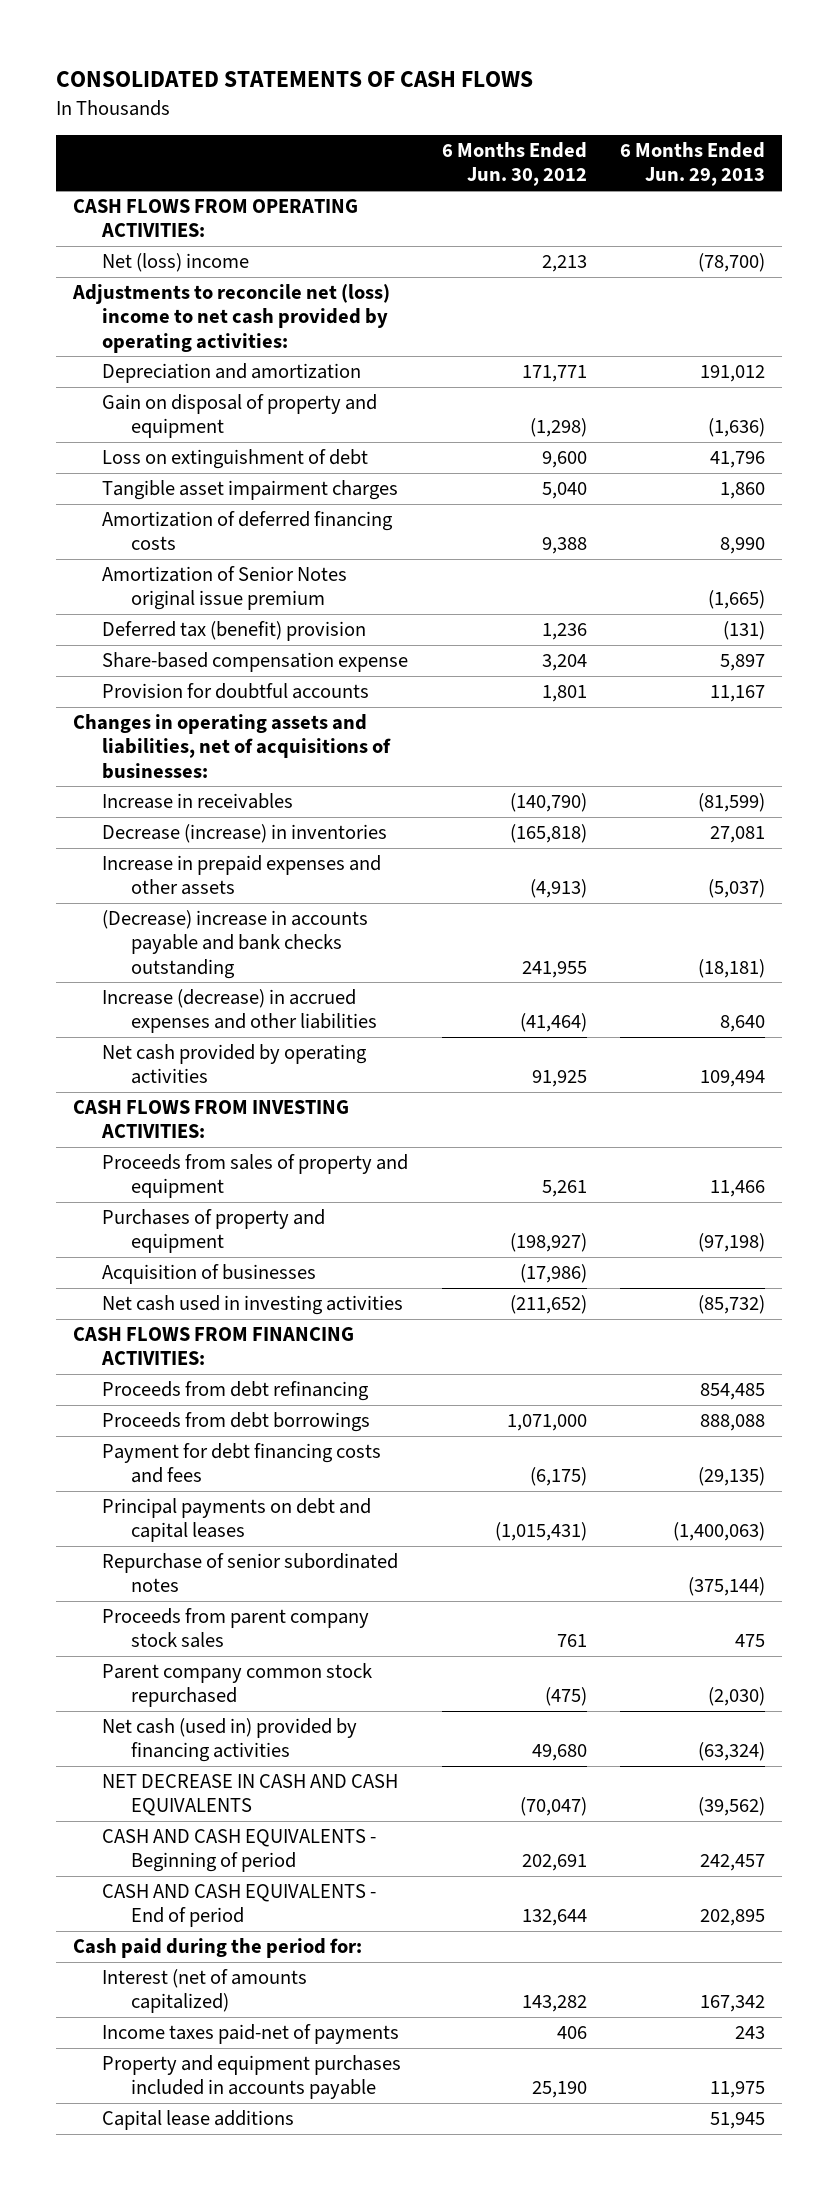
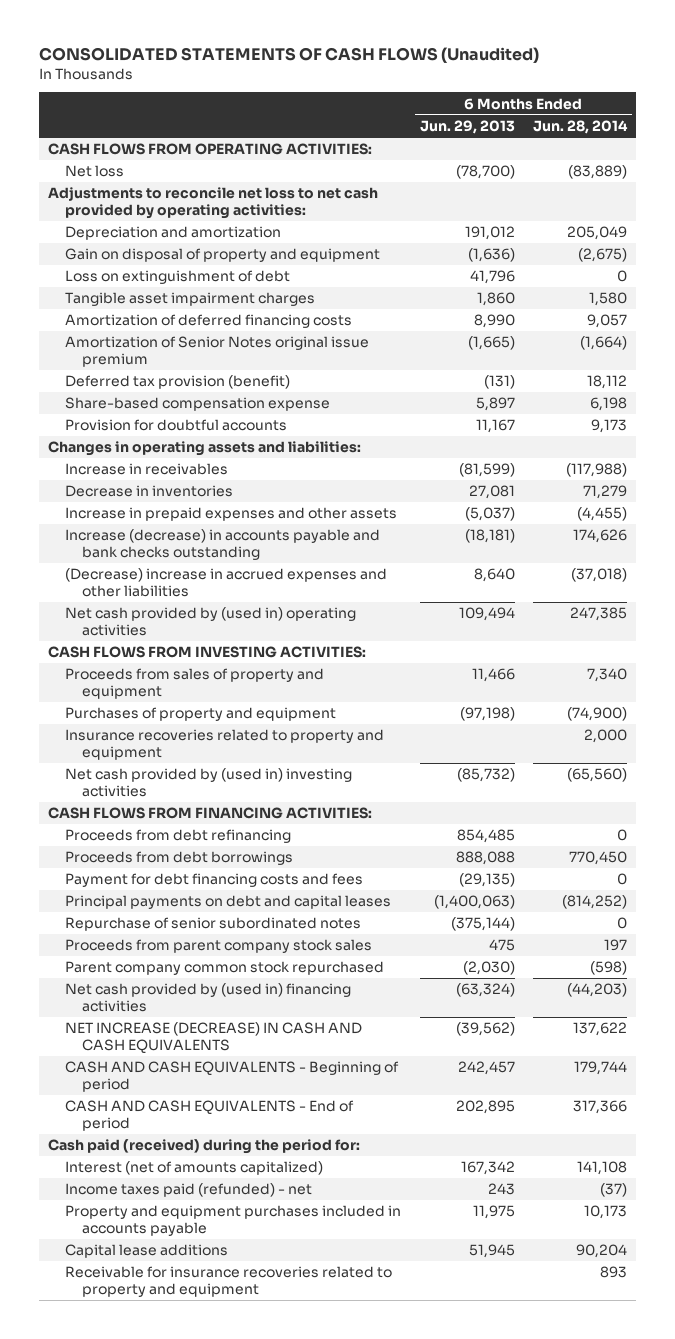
[56,71,534,88] CONSOLIDATED STATEMENTS OF CASH FLOWS -> [38,47,539,64] CONSOLIDATED STATEMENTS OF CASH FLOWS (Unaudited)
[441,142,587,187] 6 Months Ended Jun. 30, 2012 -> none
none -> [533,120,629,135] Jun. 28, 2014
[102,253,250,273] Net (loss) income -> [65,165,125,178] Net loss
[71,284,390,353] Adjustments to reconcile net (loss) income to net cash provided by operating activities: -> [47,187,378,220] Adjustments to reconcile net loss to net cash provided by operating activities:
[102,621,367,642] Deferred tax (benefit) provision -> [65,375,291,390] Deferred tax provision (benefit)
[72,714,392,779] Changes in operating assets and liabilities, net of acquisitions of businesses: -> [47,441,361,457] Changes in operating assets and liabilities:
[102,824,388,844] Decrease (increase) in inventories -> [65,485,234,498] Decrease in inventories
[102,910,369,979] (Decrease) increase in accounts payable and bank checks outstanding -> [65,529,381,561] Increase (decrease) in accounts payable and bank checks outstanding
[102,989,378,1034] Increase (decrease) in accrued expenses and other liabilities -> [65,568,388,598] (Decrease) increase in accrued expenses and other liabilities
[102,1044,368,1085] Net cash provided by operating activities -> [65,607,357,637] Net cash provided by (used in) operating activities
[102,1264,317,1285] Acquisition of businesses -> none
none -> [65,729,385,761] Insurance recoveries related to property and equipment
[102,1295,404,1316] Net cash used in investing activities -> [65,768,353,798] Net cash provided by (used in) investing activities
[102,1718,358,1763] Net cash (used in) provided by financing activities -> [65,983,352,1013] Net cash provided by (used in) financing activities
[102,1774,399,1817] NET DECREASE IN CASH AND CASH EQUIVALENTS -> [65,1022,363,1054] NET INCREASE (DECREASE) IN CASH AND CASH EQUIVALENTS
[72,1938,362,1959] Cash paid during the period for: -> [47,1139,360,1155] Cash paid (received) during the period for:
[102,2024,400,2045] Income taxes paid-net of payments -> [65,1183,313,1198] Income taxes paid (refunded) - net
none -> [65,1266,393,1298] Receivable for insurance recoveries related to property and equipment

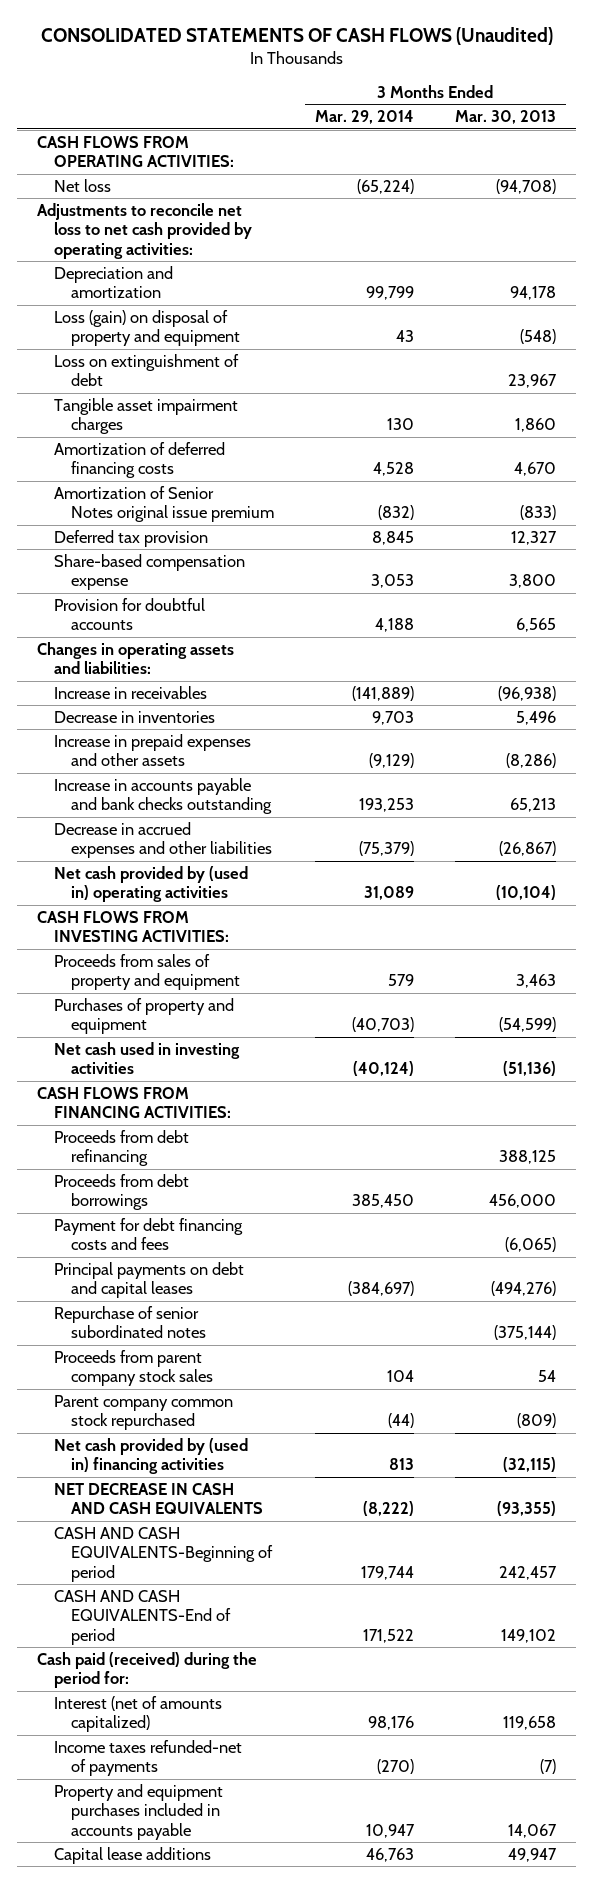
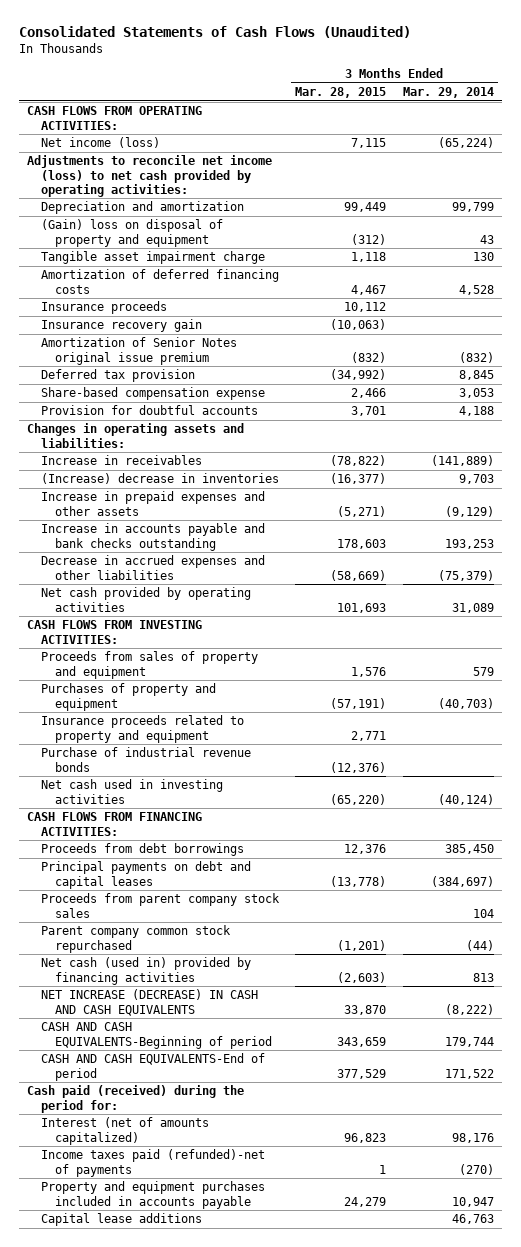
[40,26,553,45] CONSOLIDATED STATEMENTS OF CASH FLOWS (Unaudited) -> [18,26,411,39] Consolidated Statements of Cash Flows (Unaudited)
[454,110,556,125] Mar. 30, 2013 -> none
none -> [295,87,387,99] Mar. 28, 2015
[54,178,112,192] Net loss -> [41,137,161,149] Net income (loss)
[37,202,253,260] Adjustments to reconcile net loss to net cash provided by operating activities: -> [26,155,272,197] Adjustments to reconcile net income (loss) to net cash provided by operating activities:
[54,353,240,387] Loss on extinguishment of debt -> none
[54,309,241,347] Loss (gain) on disposal of property and equipment -> [41,219,224,247] (Gain) loss on disposal of property and equipment
[54,397,239,435] Tangible asset impairment charges -> [41,251,266,265] Tangible asset impairment charge
none -> [41,301,168,315] Insurance proceeds
none -> [41,319,203,333] Insurance recovery gain
[54,710,216,723] Decrease in inventories -> [41,473,280,485] (Increase) decrease in inventories
[54,865,249,903] Net cash provided by (used in) operating activities -> [41,587,252,612] Net cash provided by operating activities
none -> [41,715,245,743] Insurance proceeds related to property and equipment
none -> [41,747,252,772] Purchase of industrial revenue bonds
[54,1129,190,1167] Proceeds from debt refinancing -> none
[54,1217,244,1251] Payment for debt financing costs and fees -> none
[54,1305,207,1339] Repurchase of senior subordinated notes -> none
[54,1437,249,1475] Net cash provided by (used in) financing activities -> [41,957,252,985] Net cash (used in) provided by financing activities
[54,1482,264,1515] NET DECREASE IN CASH AND CASH EQUIVALENTS -> [41,989,259,1016] NET INCREASE (DECREASE) IN CASH AND CASH EQUIVALENTS
[54,1739,243,1777] Income taxes refunded-net of payments -> [41,1149,266,1177] Income taxes paid (refunded)-net of payments

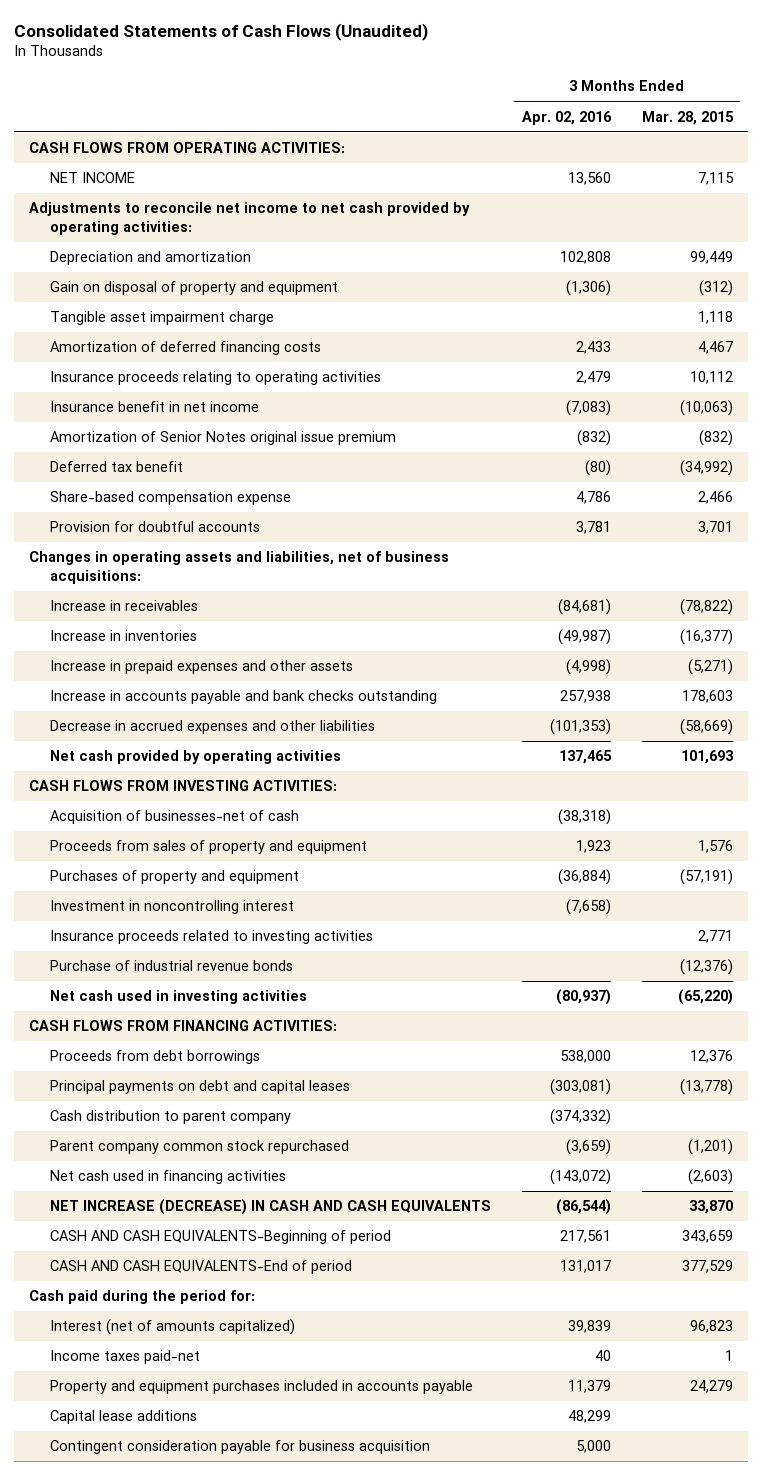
[402,87,494,99] Mar. 29, 2014 -> none
none -> [521,110,612,125] Apr. 02, 2016
[41,137,161,149] Net income (loss) -> [49,172,135,184] NET INCOME
[26,155,272,197] Adjustments to reconcile net income (loss) to net cash provided by operating activities: -> [29,202,471,236] Adjustments to reconcile net income to net cash provided by operating activities:
[41,219,224,247] (Gain) loss on disposal of property and equipment -> [49,281,338,296] Gain on disposal of property and equipment
[41,301,168,315] Insurance proceeds -> [49,371,381,386] Insurance proceeds relating to operating activities
[41,319,203,333] Insurance recovery gain -> [49,401,259,413] Insurance benefit in net income
[41,369,196,383] Deferred tax provision -> [49,461,183,473] Deferred tax benefit
[26,423,244,448] Changes in operating assets and liabilities: -> [29,551,450,585] Changes in operating assets and liabilities, net of business acquisitions:
[41,473,280,485] (Increase) decrease in inventories -> [49,630,197,642] Increase in inventories
none -> [49,810,299,825] Acquisition of businesses-net of cash
none -> [49,900,294,915] Investment in noncontrolling interest
[41,715,245,743] Insurance proceeds related to property and equipment -> [49,930,373,945] Insurance proceeds related to investing activities
[41,893,281,918] Proceeds from parent company stock sales -> none
none -> [49,1110,291,1125] Cash distribution to parent company
[41,957,252,985] Net cash (used in) provided by financing activities -> [49,1170,286,1185] Net cash used in financing activities
[26,1085,244,1113] Cash paid (received) during the period for: -> [29,1290,256,1305] Cash paid during the period for:
[41,1149,266,1177] Income taxes paid (refunded)-net of payments -> [49,1350,200,1365] Income taxes paid-net
none -> [49,1440,430,1455] Contingent consideration payable for business acquisition

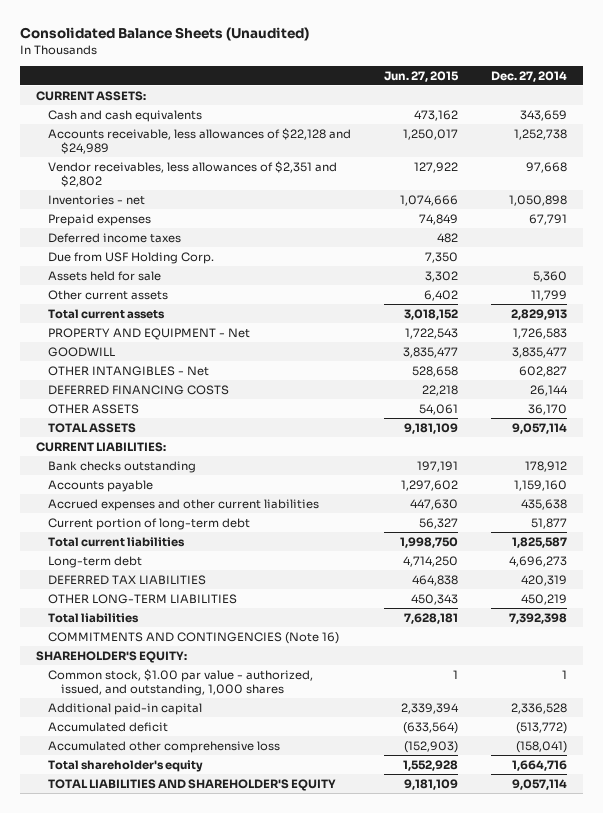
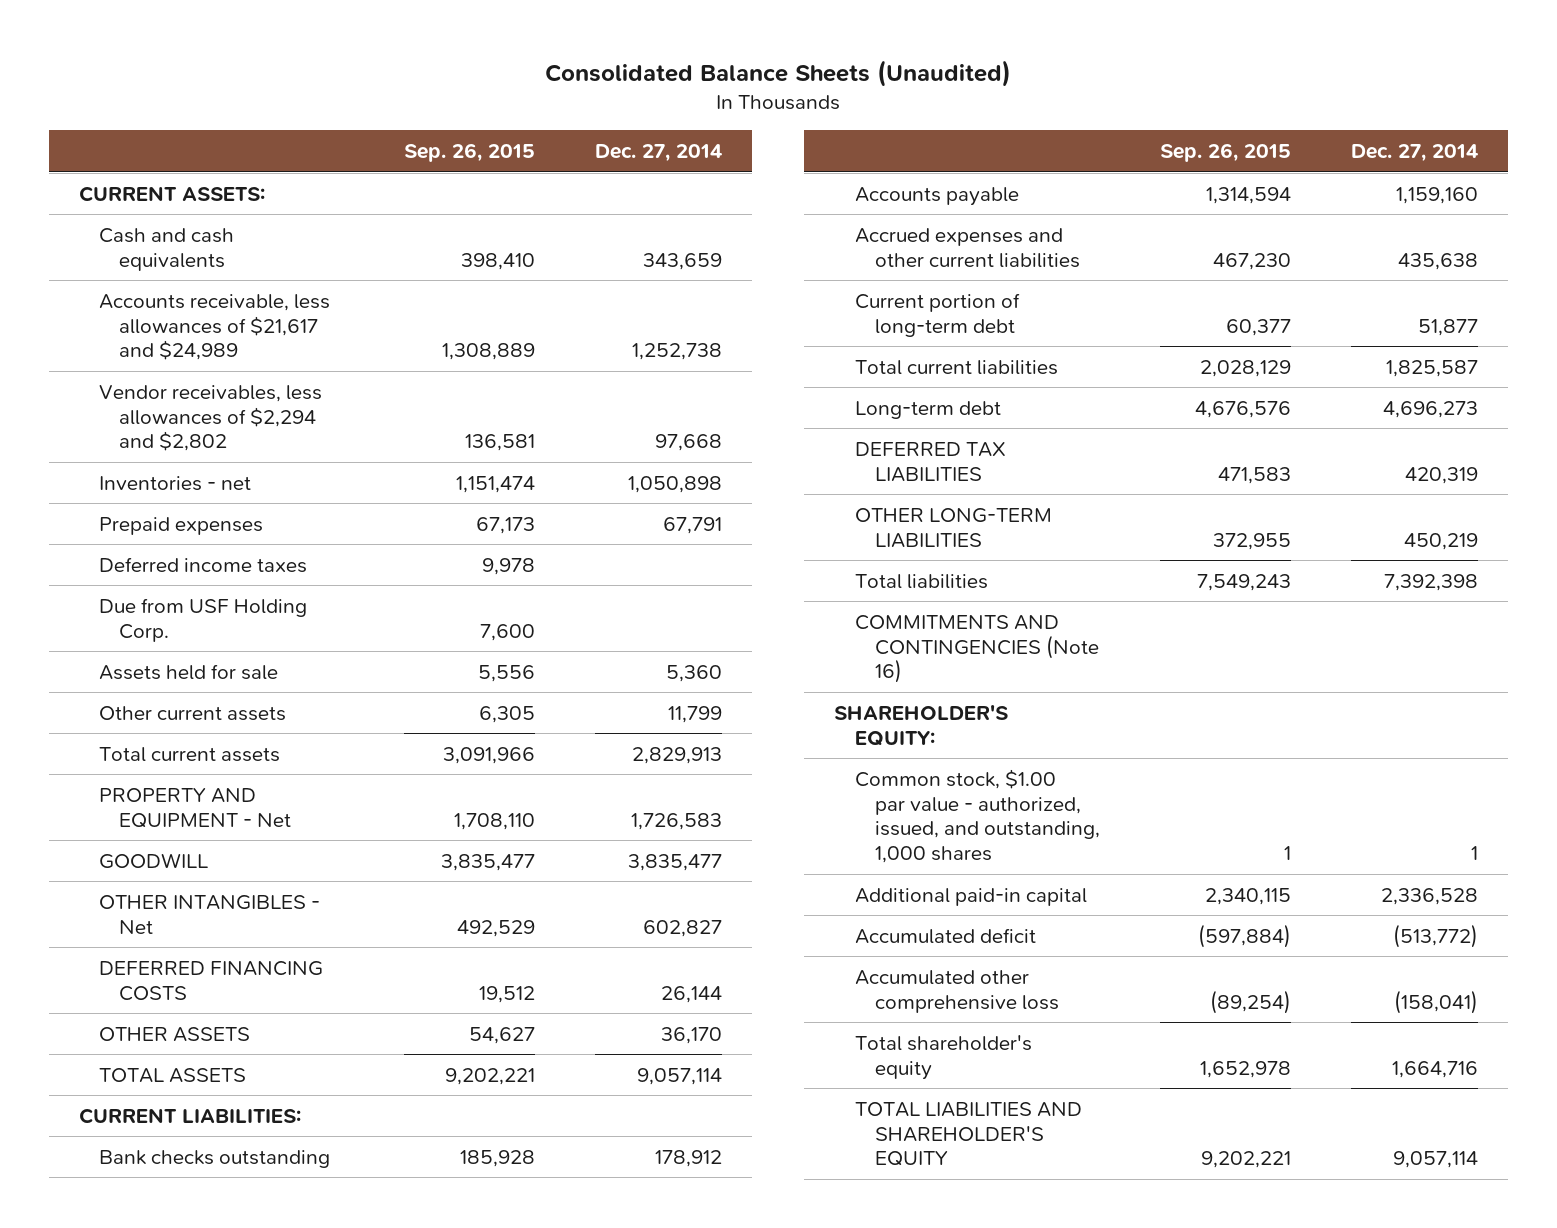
[384,70,460,82] Jun. 27, 2015 -> none
none -> [404,142,536,162] Sep. 26, 2015
[48,127,352,154] Accounts receivable, less allowances of $22,128 and $24,989 -> [98,293,330,361] Accounts receivable, less allowances of $21,617 and $24,989
[48,160,338,187] Vendor receivables, less allowances of $2,351 and $2,802 -> [98,384,322,452] Vendor receivables, less allowances of $2,294 and $2,802

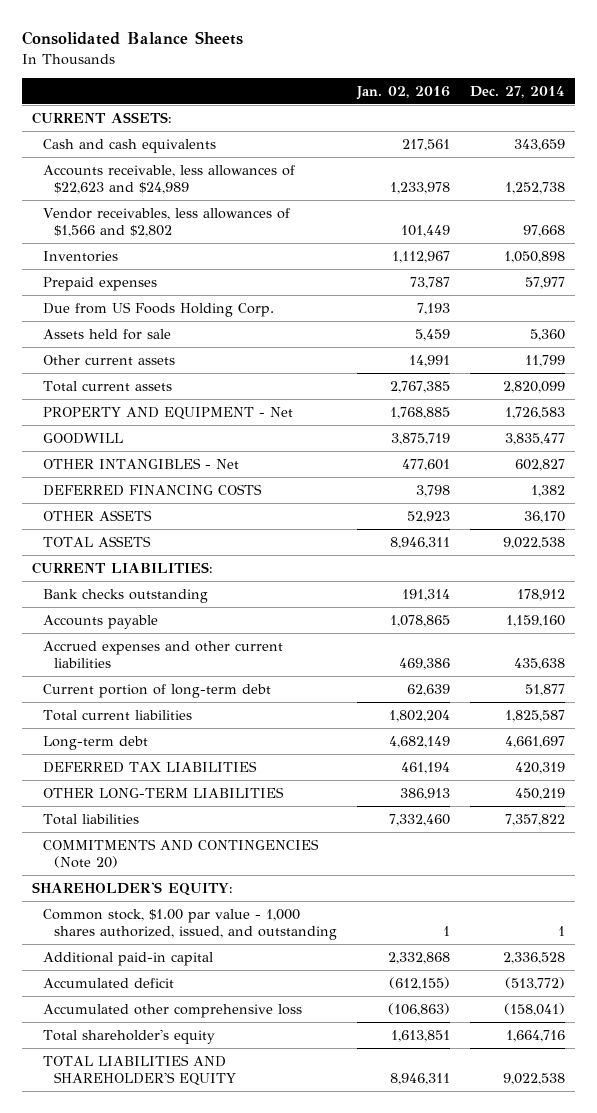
[545,60,1012,88] Consolidated Balance Sheets (Unaudited) -> [22,31,244,46] Consolidated Balance Sheets
[404,142,536,162] Sep. 26, 2015 -> none
none -> [356,85,451,100] Jan. 02, 2016
[98,556,307,573] Deferred income taxes -> none
[98,293,330,361] Accounts receivable, less allowances of $21,617 and $24,989 -> [43,164,296,194] Accounts receivable, less allowances of $22,623 and $24,989
[98,384,322,452] Vendor receivables, less allowances of $2,294 and $2,802 -> [43,207,291,237] Vendor receivables, less allowances of $1,566 and $2,802
[98,475,251,491] Inventories - net -> [43,250,119,262] Inventories
[663,516,723,534] 67,791 -> [525,276,566,289] 57,977
[98,597,307,642] Due from USF Holding Corp. -> [43,301,275,317] Due from US Foods Holding Corp.
[632,746,723,764] 2,829,913 -> [503,380,566,393] 2,820,099
[661,985,723,1003] 26,144 -> [531,484,566,497] 1,382
[637,1067,723,1085] 9,057,114 -> [503,536,566,549] 9,022,538
[1383,400,1479,418] 4,696,273 -> [505,735,566,748] 4,661,697
[1384,573,1479,591] 7,392,398 -> [505,813,566,826] 7,357,822
[854,614,1100,684] COMMITMENTS AND CONTINGENCIES (Note 16) -> [43,838,320,868] COMMITMENTS AND CONTINGENCIES (Note 20)
[854,768,1101,864] Common stock, $1.00 par value - authorized, issued, and outstanding, 1,000 shares -> [43,908,337,940] Common stock, $1.00 par value - 1,000 shares authorized, issued, and outstanding
[1393,1151,1479,1169] 9,057,114 -> [503,1072,566,1085] 9,022,538

